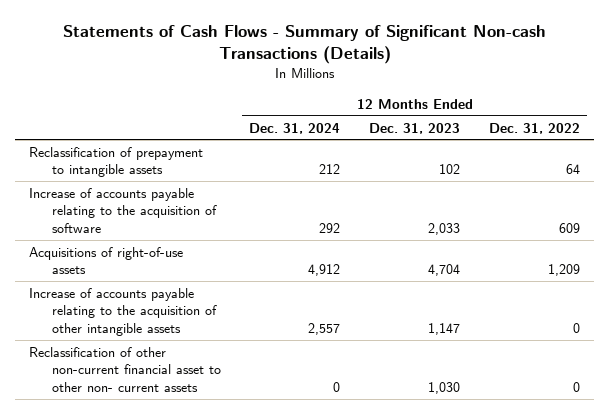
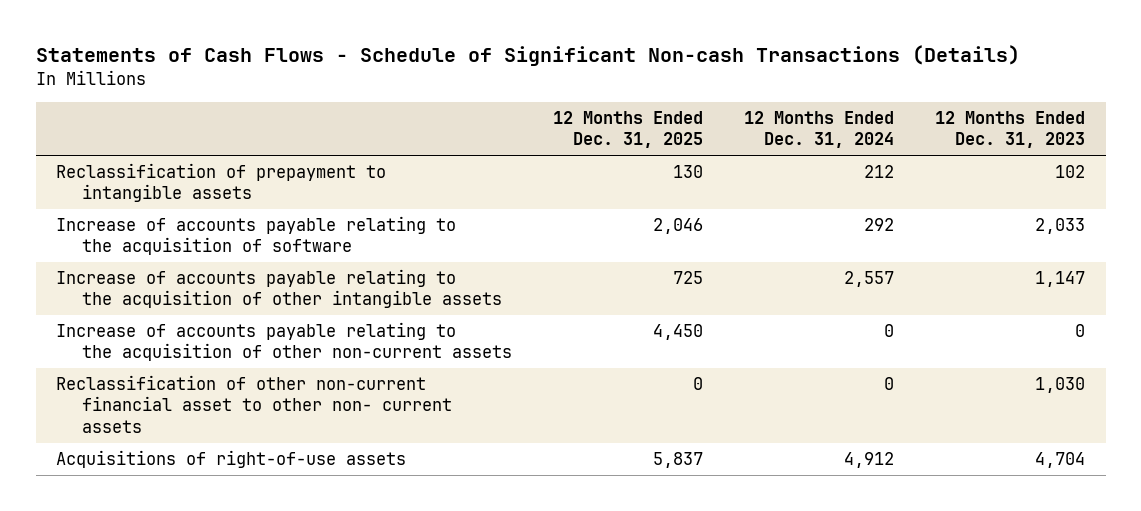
[62,24,546,64] Statements of Cash Flows - Summary of Significant Non-cash Transactions (Details) -> [35,44,1020,66] Statements of Cash Flows - Schedule of Significant Non-cash Transactions (Details)
[489,122,581,134] Dec. 31, 2022 -> none
none -> [552,111,703,149] 12 Months Ended Dec. 31, 2025
none -> [56,322,512,362] Increase of accounts payable relating to the acquisition of other non-current assets
[29,246,184,275] Acquisitions of right-of-use assets -> [56,450,407,469] Acquisitions of right-of-use assets

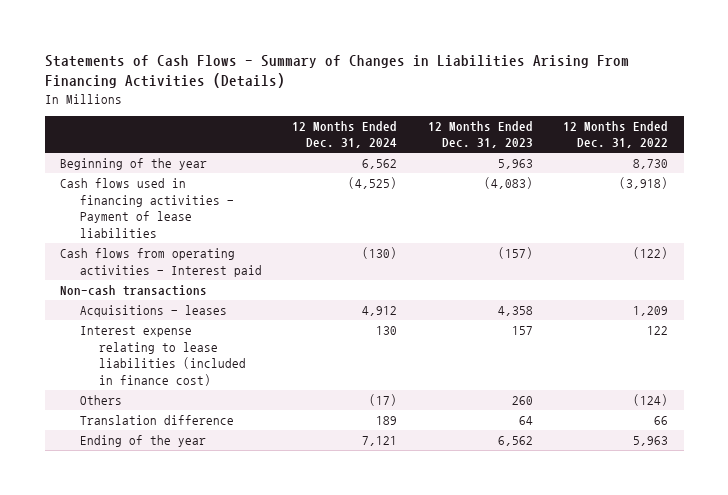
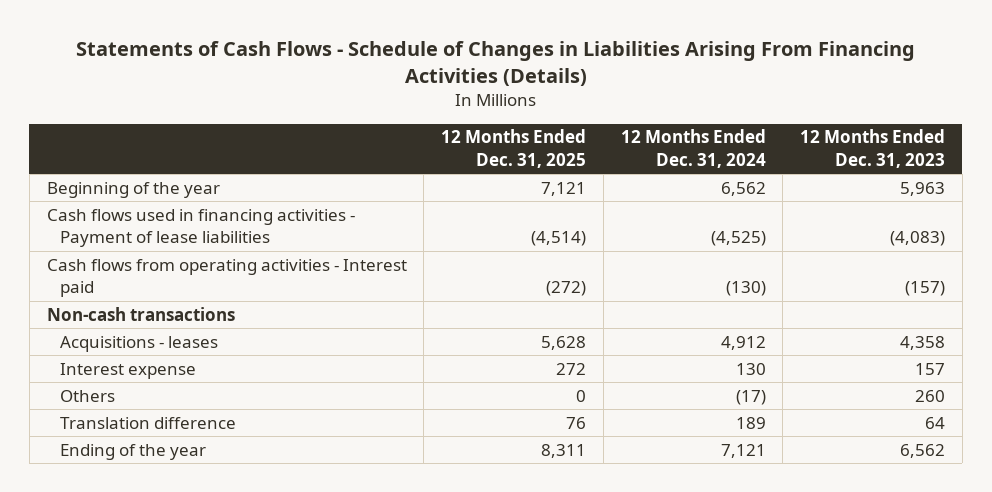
[44,54,629,89] Statements of Cash Flows - Summary of Changes in Liabilities Arising From Financing Activities (Details) -> [75,41,915,87] Statements of Cash Flows - Schedule of Changes in Liabilities Arising From Financing Activities (Details)
[563,120,669,149] 12 Months Ended Dec. 31, 2022 -> none
none -> [441,129,587,168] 12 Months Ended Dec. 31, 2025
[79,326,247,386] Interest expense relating to lease liabilities (included in finance cost) -> [60,362,197,379] Interest expense

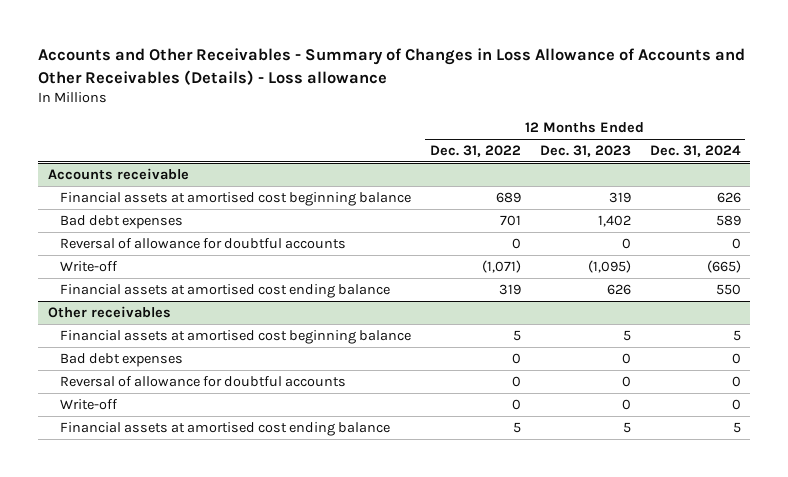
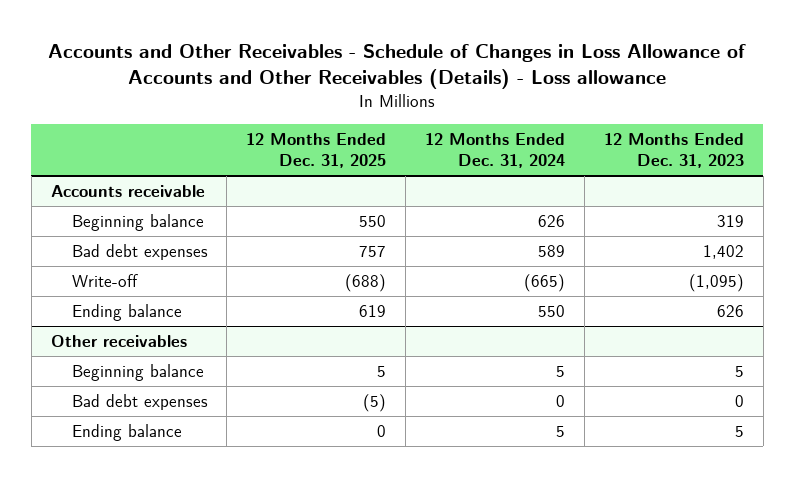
[38,48,746,85] Accounts and Other Receivables - Summary of Changes in Loss Allowance of Accounts and Other Receivables (Details) - Loss allowance -> [48,43,747,90] Accounts and Other Receivables - Schedule of Changes in Loss Allowance of Accounts and Other Receivables (Details) - Loss allowance
[429,144,521,157] Dec. 31, 2022 -> none
none -> [246,133,387,169] 12 Months Ended Dec. 31, 2025
[59,191,411,206] Financial assets at amortised cost beginning balance -> [71,213,204,231] Beginning balance
[59,237,346,249] Reversal of allowance for doubtful accounts -> none
[59,283,390,298] Financial assets at amortised cost ending balance -> [71,303,182,321] Ending balance
[59,329,411,344] Financial assets at amortised cost beginning balance -> [71,363,204,381] Beginning balance
[59,375,346,387] Reversal of allowance for doubtful accounts -> none
[59,398,118,410] Write-off -> none
[59,421,390,436] Financial assets at amortised cost ending balance -> [71,423,182,441] Ending balance

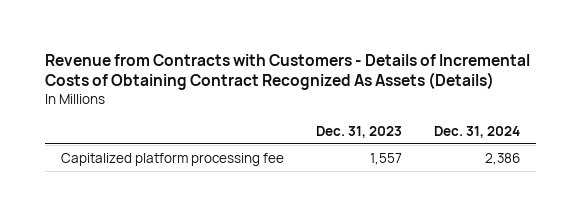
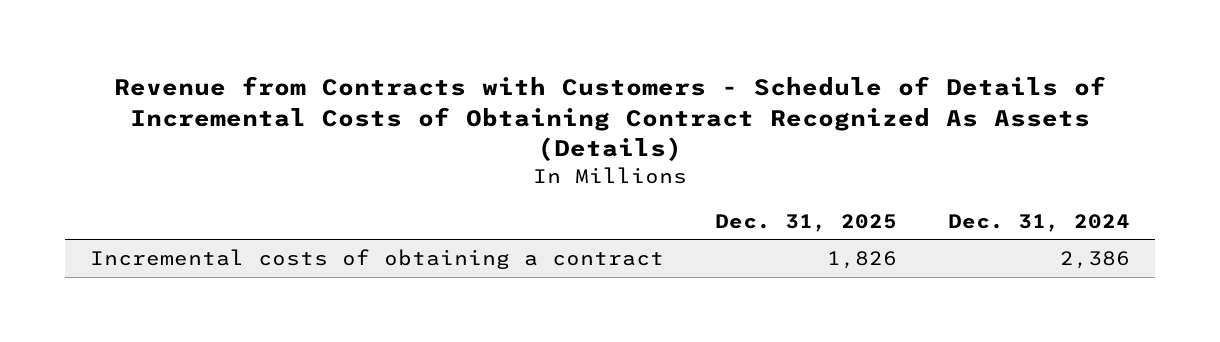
[44,53,530,91] Revenue from Contracts with Customers - Details of Incremental Costs of Obtaining Contract Recognized As Assets (Details) -> [114,76,1107,162] Revenue from Contracts with Customers - Schedule of Details of Incremental Costs of Obtaining Contract Recognized As Assets (Details)
[315,125,402,138] Dec. 31, 2023 -> none
none -> [715,213,898,232] Dec. 31, 2025
[60,152,284,166] Capitalized platform processing fee -> [90,249,665,270] Incremental costs of obtaining a contract

